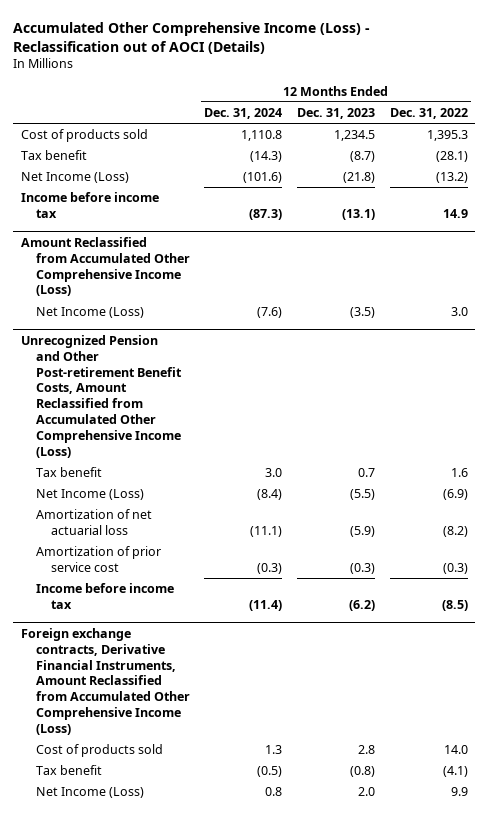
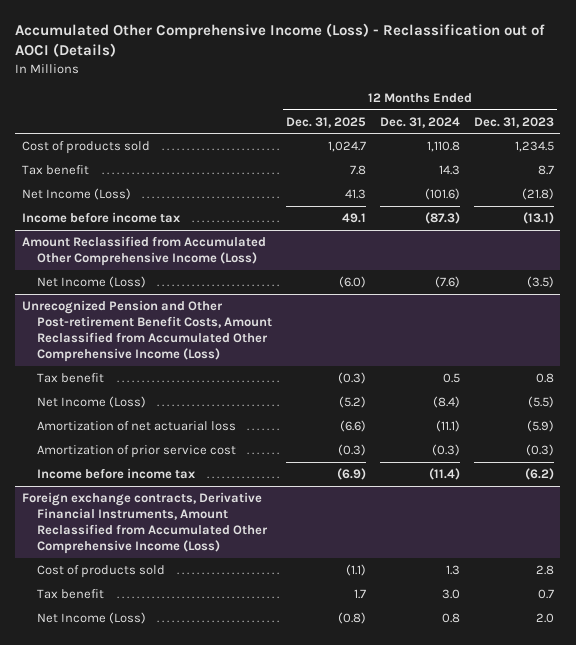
[389,107,468,119] Dec. 31, 2022 -> none
none -> [286,116,367,128] Dec. 31, 2025
[250,151,283,163] (14.3) -> [438,164,460,175] 14.3
[349,151,375,163] (8.7) -> [537,164,554,175] 8.7
[265,468,283,478] 3.0 -> [442,372,460,383] 0.5
[357,468,375,478] 0.7 -> [535,372,554,383] 0.8
[257,766,283,778] (0.5) -> [441,588,460,599] 3.0
[349,766,375,778] (0.8) -> [537,588,554,599] 0.7

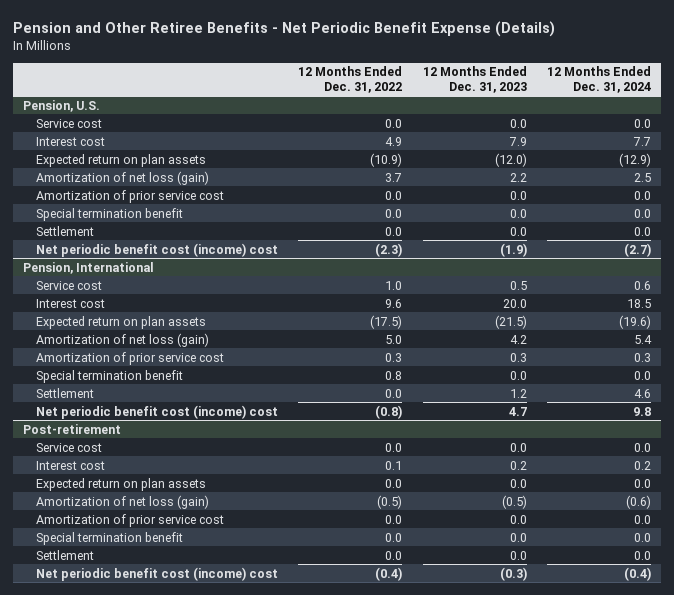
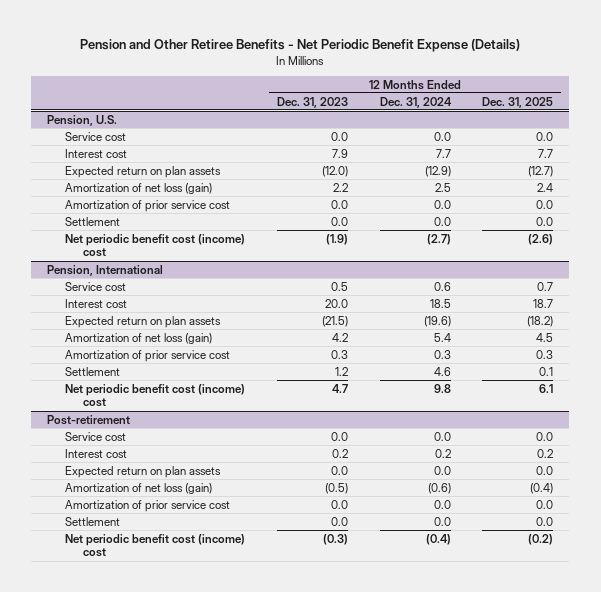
[298,66,403,93] 12 Months Ended Dec. 31, 2022 -> none
none -> [482,96,554,108] Dec. 31, 2025
[35,207,183,221] Special termination benefit -> none
[35,369,183,383] Special termination benefit -> none
[35,531,183,545] Special termination benefit -> none

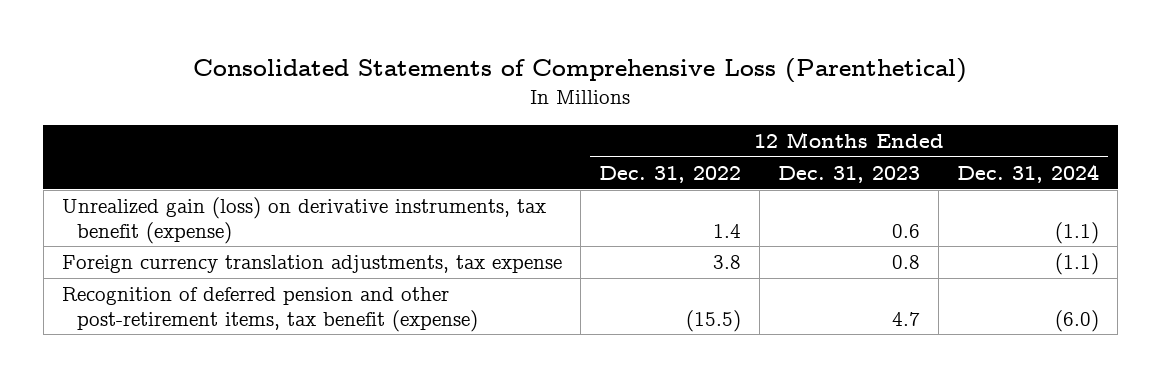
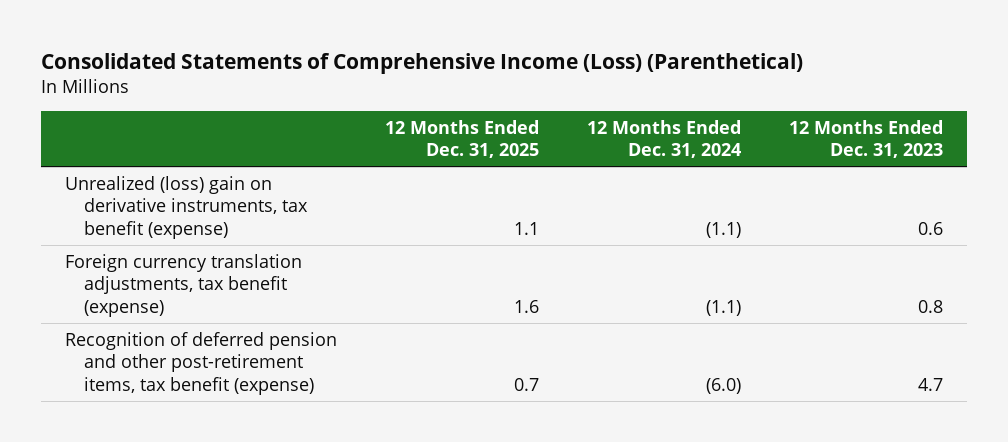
[193,57,968,83] Consolidated Statements of Comprehensive Loss (Parenthetical) -> [40,52,803,74] Consolidated Statements of Comprehensive Income (Loss) (Parenthetical)
[598,165,741,183] Dec. 31, 2022 -> none
none -> [384,119,539,159] 12 Months Ended Dec. 31, 2025
[61,197,546,244] Unrealized gain (loss) on derivative instruments, tax benefit (expense) -> [64,175,308,240] Unrealized (loss) gain on derivative instruments, tax benefit (expense)
[61,255,562,274] Foreign currency translation adjustments, tax expense -> [64,253,302,318] Foreign currency translation adjustments, tax benefit (expense)

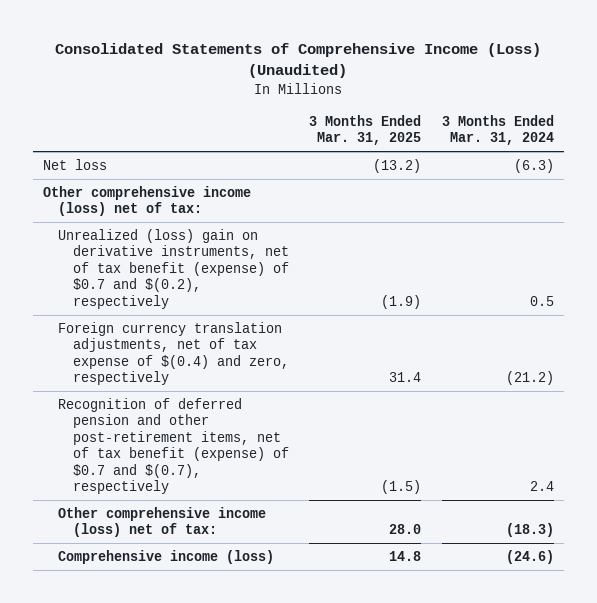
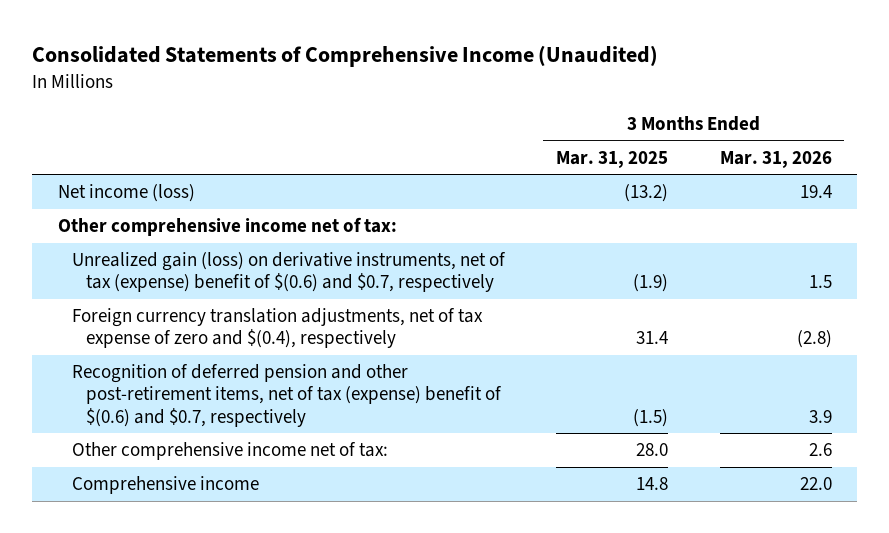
[55,43,542,79] Consolidated Statements of Comprehensive Income (Loss) (Unaudited) -> [32,44,659,67] Consolidated Statements of Comprehensive Income (Unaudited)
[441,114,554,146] 3 Months Ended Mar. 31, 2024 -> none
none -> [719,150,832,168] Mar. 31, 2026
[43,159,108,171] Net loss -> [57,184,195,203] Net income (loss)
[43,186,252,217] Other comprehensive income (loss) net of tax: -> [57,217,397,237] Other comprehensive income net of tax:
[58,229,290,309] Unrealized (loss) gain on derivative instruments, net of tax benefit (expense) of $0.7 and $(0.2), respectively -> [72,252,507,293] Unrealized gain (loss) on derivative instruments, net of tax (expense) benefit of $(0.6) and $0.7, respectively
[58,322,290,386] Foreign currency translation adjustments, net of tax expense of $(0.4) and zero, respectively -> [72,308,484,349] Foreign currency translation adjustments, net of tax expense of zero and $(0.4), respectively
[58,398,290,495] Recognition of deferred pension and other post-retirement items, net of tax benefit (expense) of $0.7 and $(0.7), respectively -> [72,364,503,427] Recognition of deferred pension and other post-retirement items, net of tax (expense) benefit of $(0.6) and $0.7, respectively
[58,507,267,538] Other comprehensive income (loss) net of tax: -> [72,442,389,461] Other comprehensive income net of tax:
[58,550,275,565] Comprehensive income (loss) -> [72,476,260,495] Comprehensive income

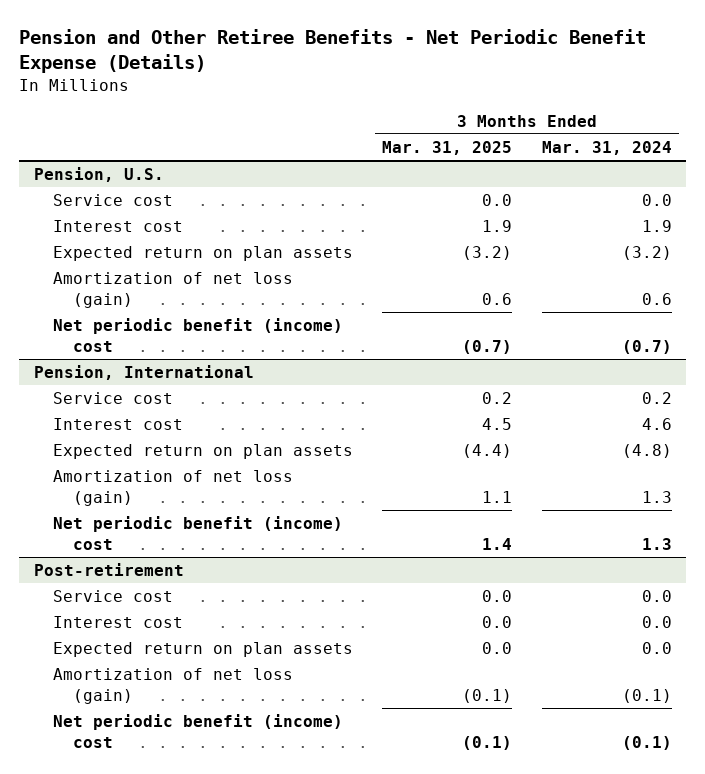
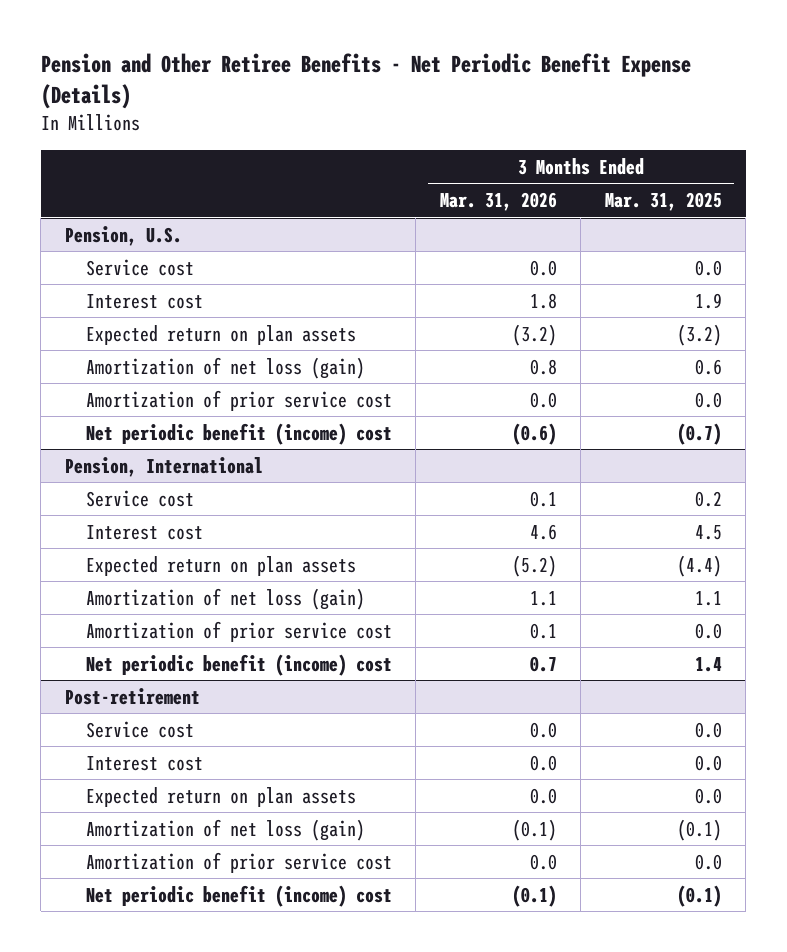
[541,141,672,156] Mar. 31, 2024 -> none
none -> [439,191,557,211] Mar. 31, 2026
none -> [85,389,392,411] Amortization of prior service cost
none -> [85,620,392,642] Amortization of prior service cost
none -> [85,851,392,873] Amortization of prior service cost

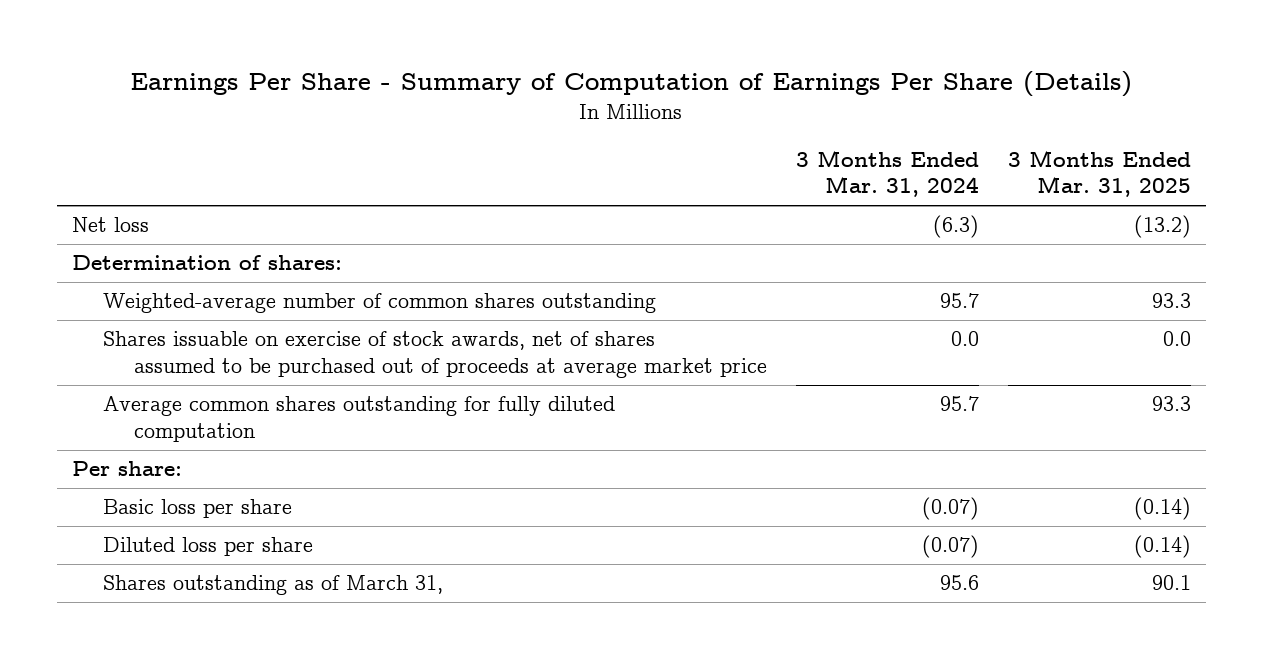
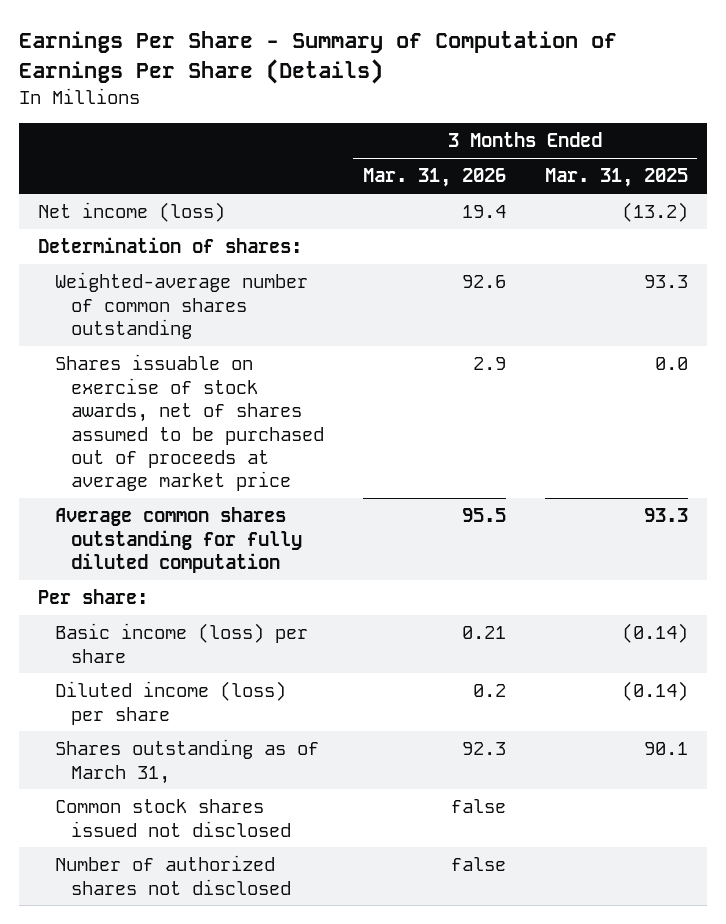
[795,149,979,198] 3 Months Ended Mar. 31, 2024 -> none
none -> [362,168,506,188] Mar. 31, 2026
[71,217,149,233] Net loss -> [38,202,226,223] Net income (loss)
[102,499,292,519] Basic loss per share -> [54,623,308,663] Basic income (loss) per share
[102,537,313,557] Diluted loss per share -> [54,681,286,725] Diluted income (loss) per share
none -> [54,799,291,837] Common stock shares issued not disclosed
none -> [54,855,291,895] Number of authorized shares not disclosed

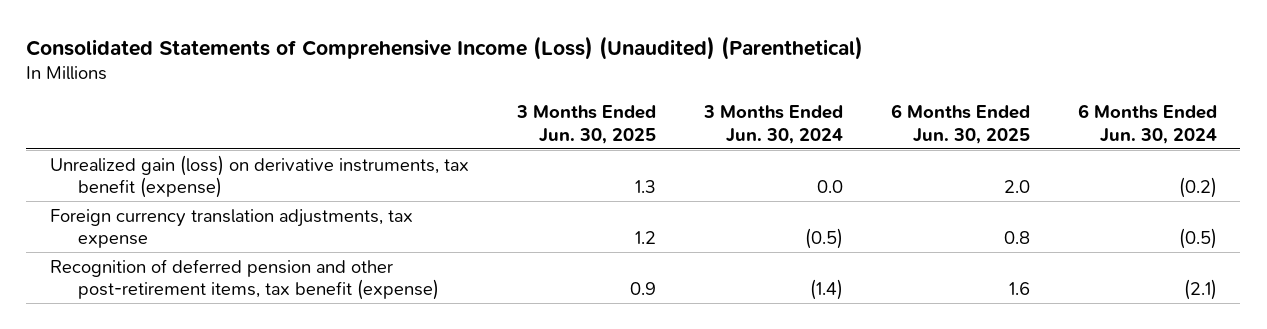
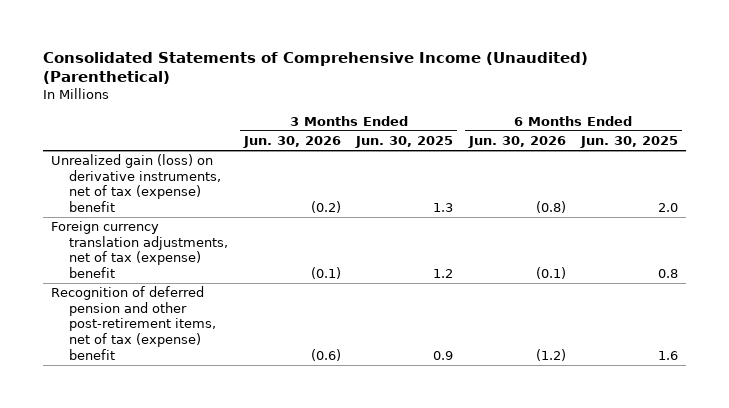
[26,35,864,60] Consolidated Statements of Comprehensive Income (Loss) (Unaudited) (Parenthetical) -> [43,51,589,84] Consolidated Statements of Comprehensive Income (Unaudited) (Parenthetical)
[702,105,843,144] 3 Months Ended Jun. 30, 2024 -> none
[1077,104,1217,144] 6 Months Ended Jun. 30, 2024 -> none
none -> [242,136,341,149] Jun. 30, 2026
none -> [467,136,566,149] Jun. 30, 2026
[50,154,470,198] Unrealized gain (loss) on derivative instruments, tax benefit (expense) -> [50,154,222,213] Unrealized gain (loss) on derivative instruments, net of tax (expense) benefit
[50,208,414,248] Foreign currency translation adjustments, tax expense -> [50,221,229,279] Foreign currency translation adjustments, net of tax (expense) benefit
[50,258,440,300] Recognition of deferred pension and other post-retirement items, tax benefit (expense) -> [50,286,217,360] Recognition of deferred pension and other post-retirement items, net of tax (expense) benefit

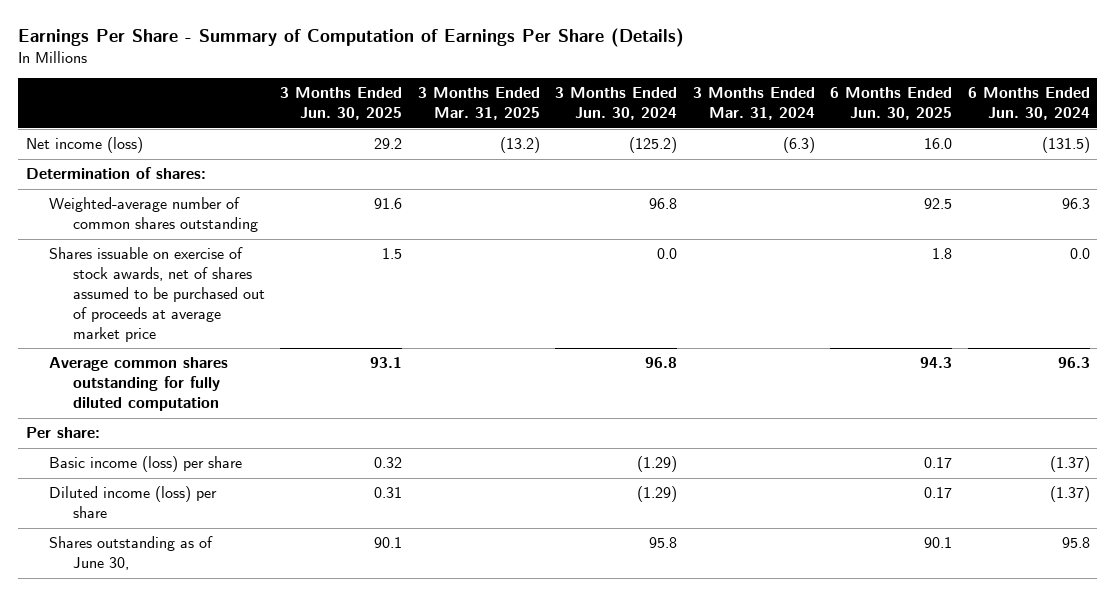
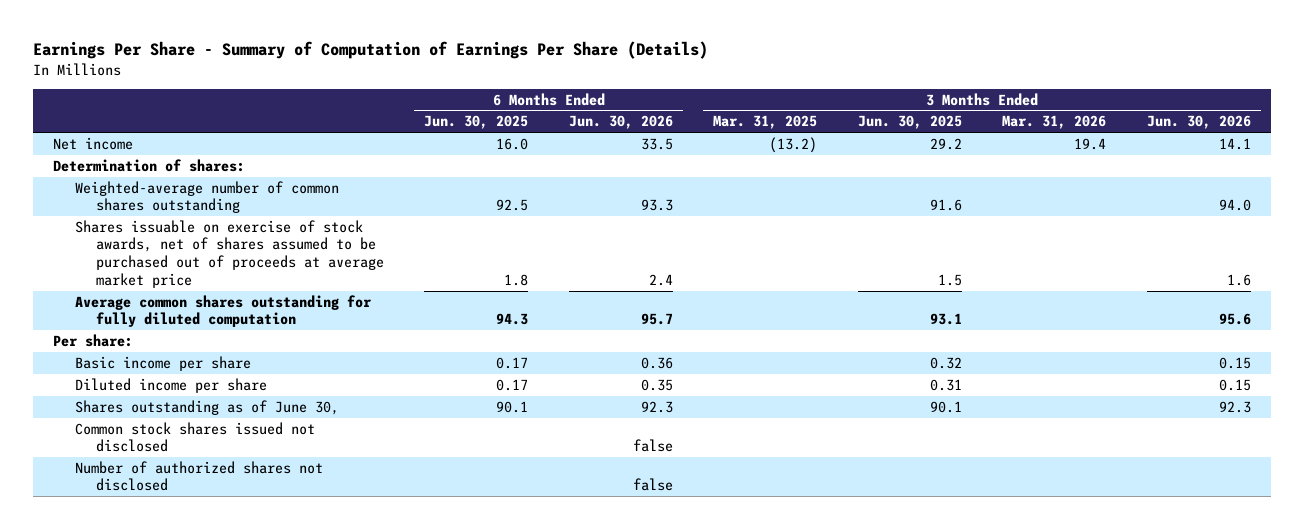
[555,87,678,121] 3 Months Ended Jun. 30, 2024 -> none
[692,87,815,121] 3 Months Ended Mar. 31, 2024 -> none
[967,87,1090,121] 6 Months Ended Jun. 30, 2024 -> none
none -> [568,115,673,130] Jun. 30, 2026
none -> [1002,115,1107,130] Mar. 31, 2026
none -> [1146,115,1251,130] Jun. 30, 2026
[25,137,143,154] Net income (loss) -> [53,136,134,150] Net income
[49,456,243,473] Basic income (loss) per share -> [74,355,251,371] Basic income per share
[49,486,218,519] Diluted income (loss) per share -> [74,377,267,393] Diluted income per share
none -> [74,421,315,453] Common stock shares issued not disclosed
none -> [74,460,323,492] Number of authorized shares not disclosed

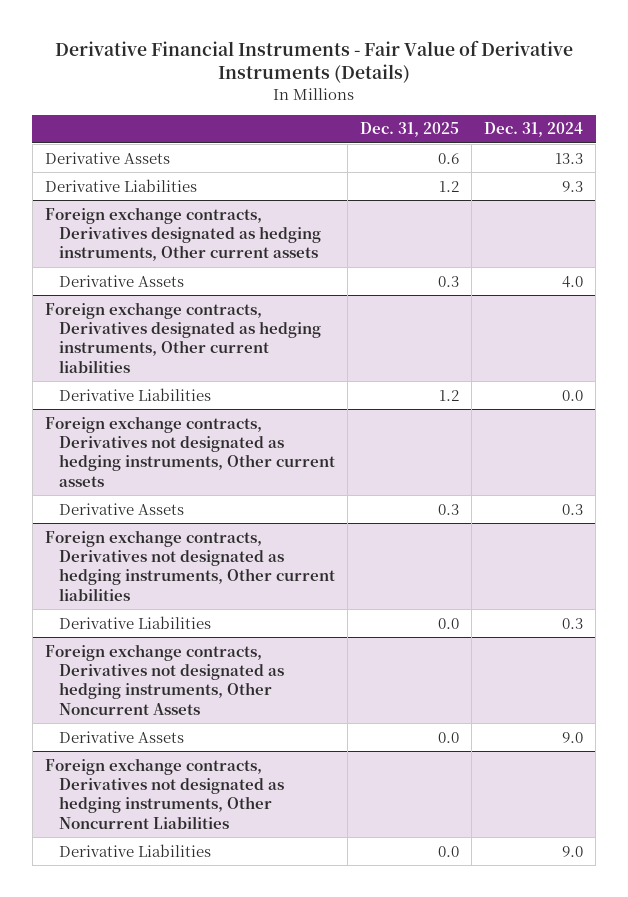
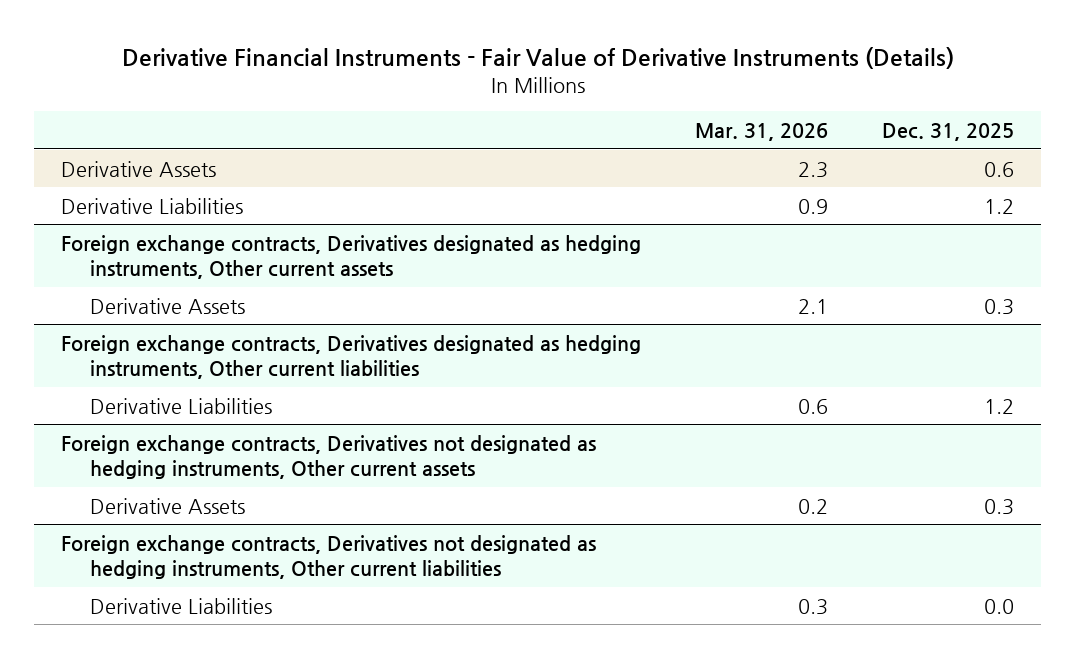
[484,122,584,138] Dec. 31, 2024 -> none
none -> [695,122,829,141] Mar. 31, 2026
[44,643,285,715] Foreign exchange contracts, Derivatives not designated as hedging instruments, Other Noncurrent Assets -> none
[59,730,185,743] Derivative Assets -> none
[44,757,285,829] Foreign exchange contracts, Derivatives not designated as hedging instruments, Other Noncurrent Liabilities -> none
[59,843,212,857] Derivative Liabilities -> none

